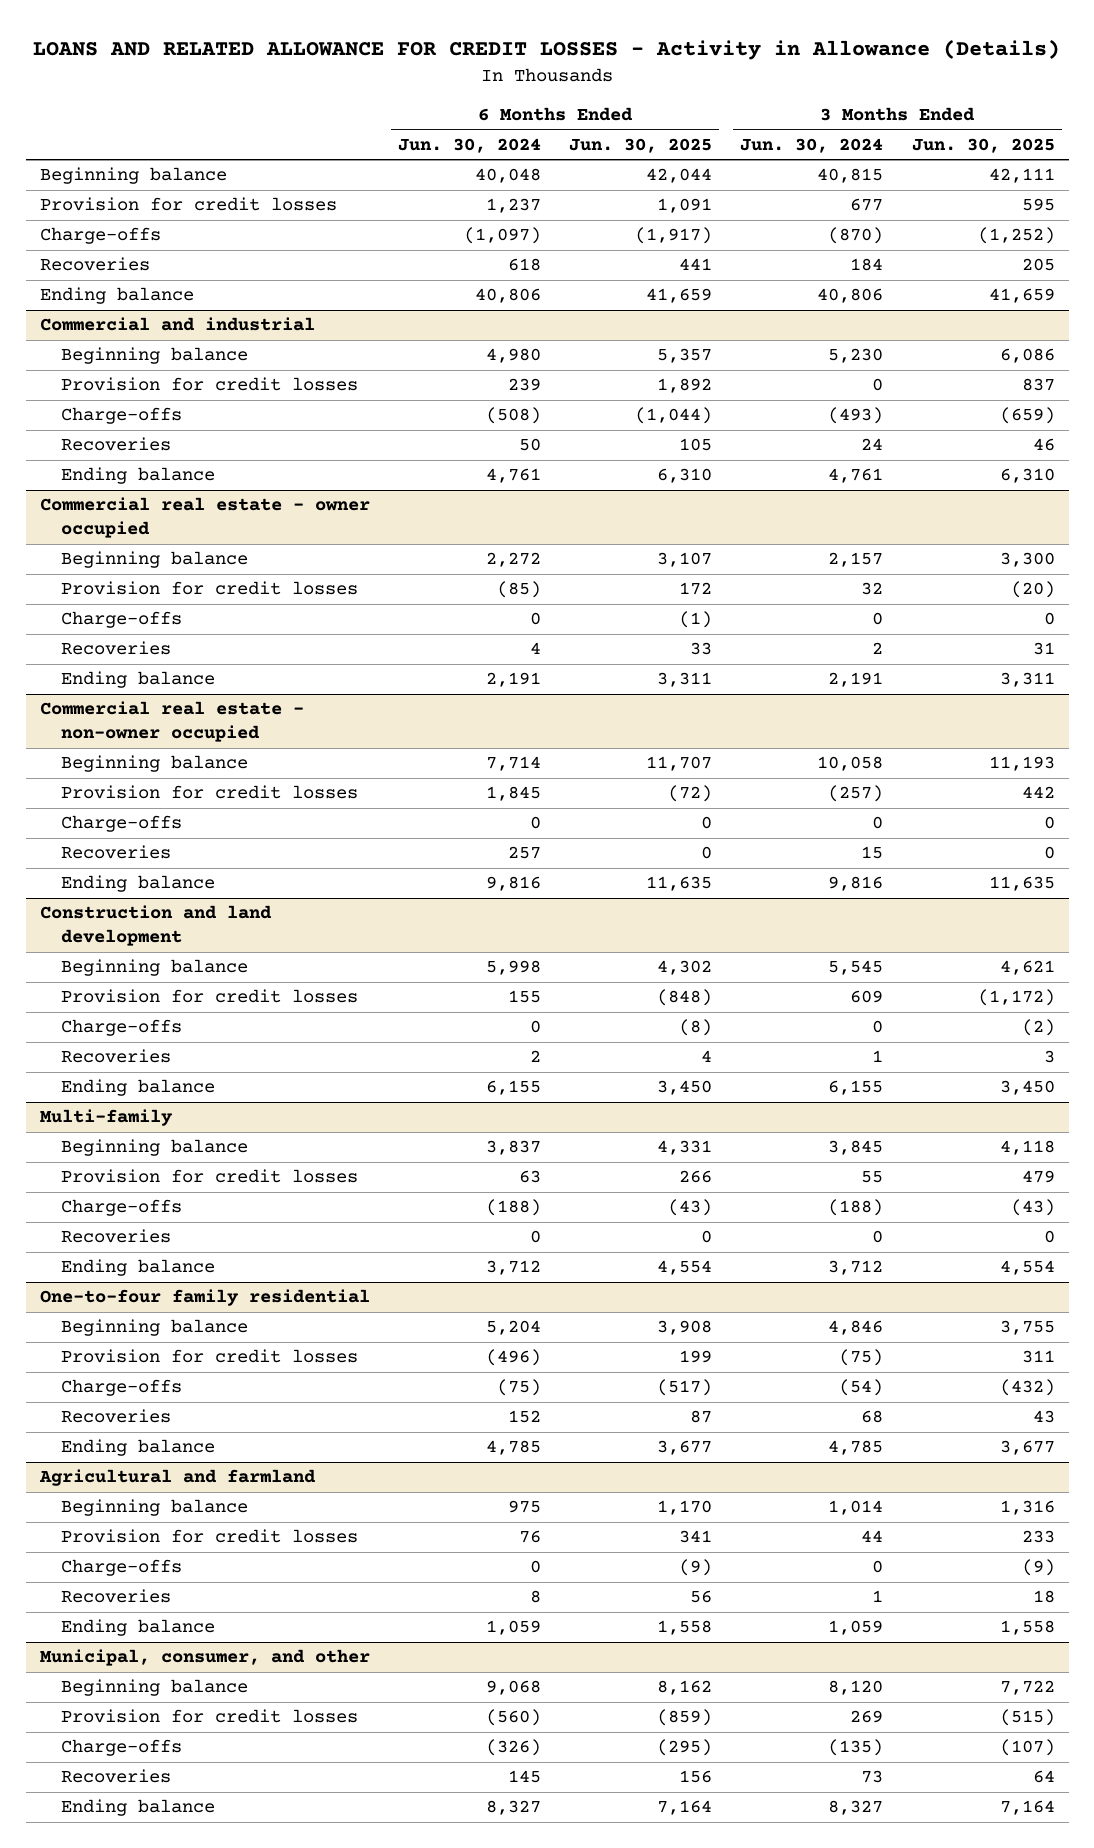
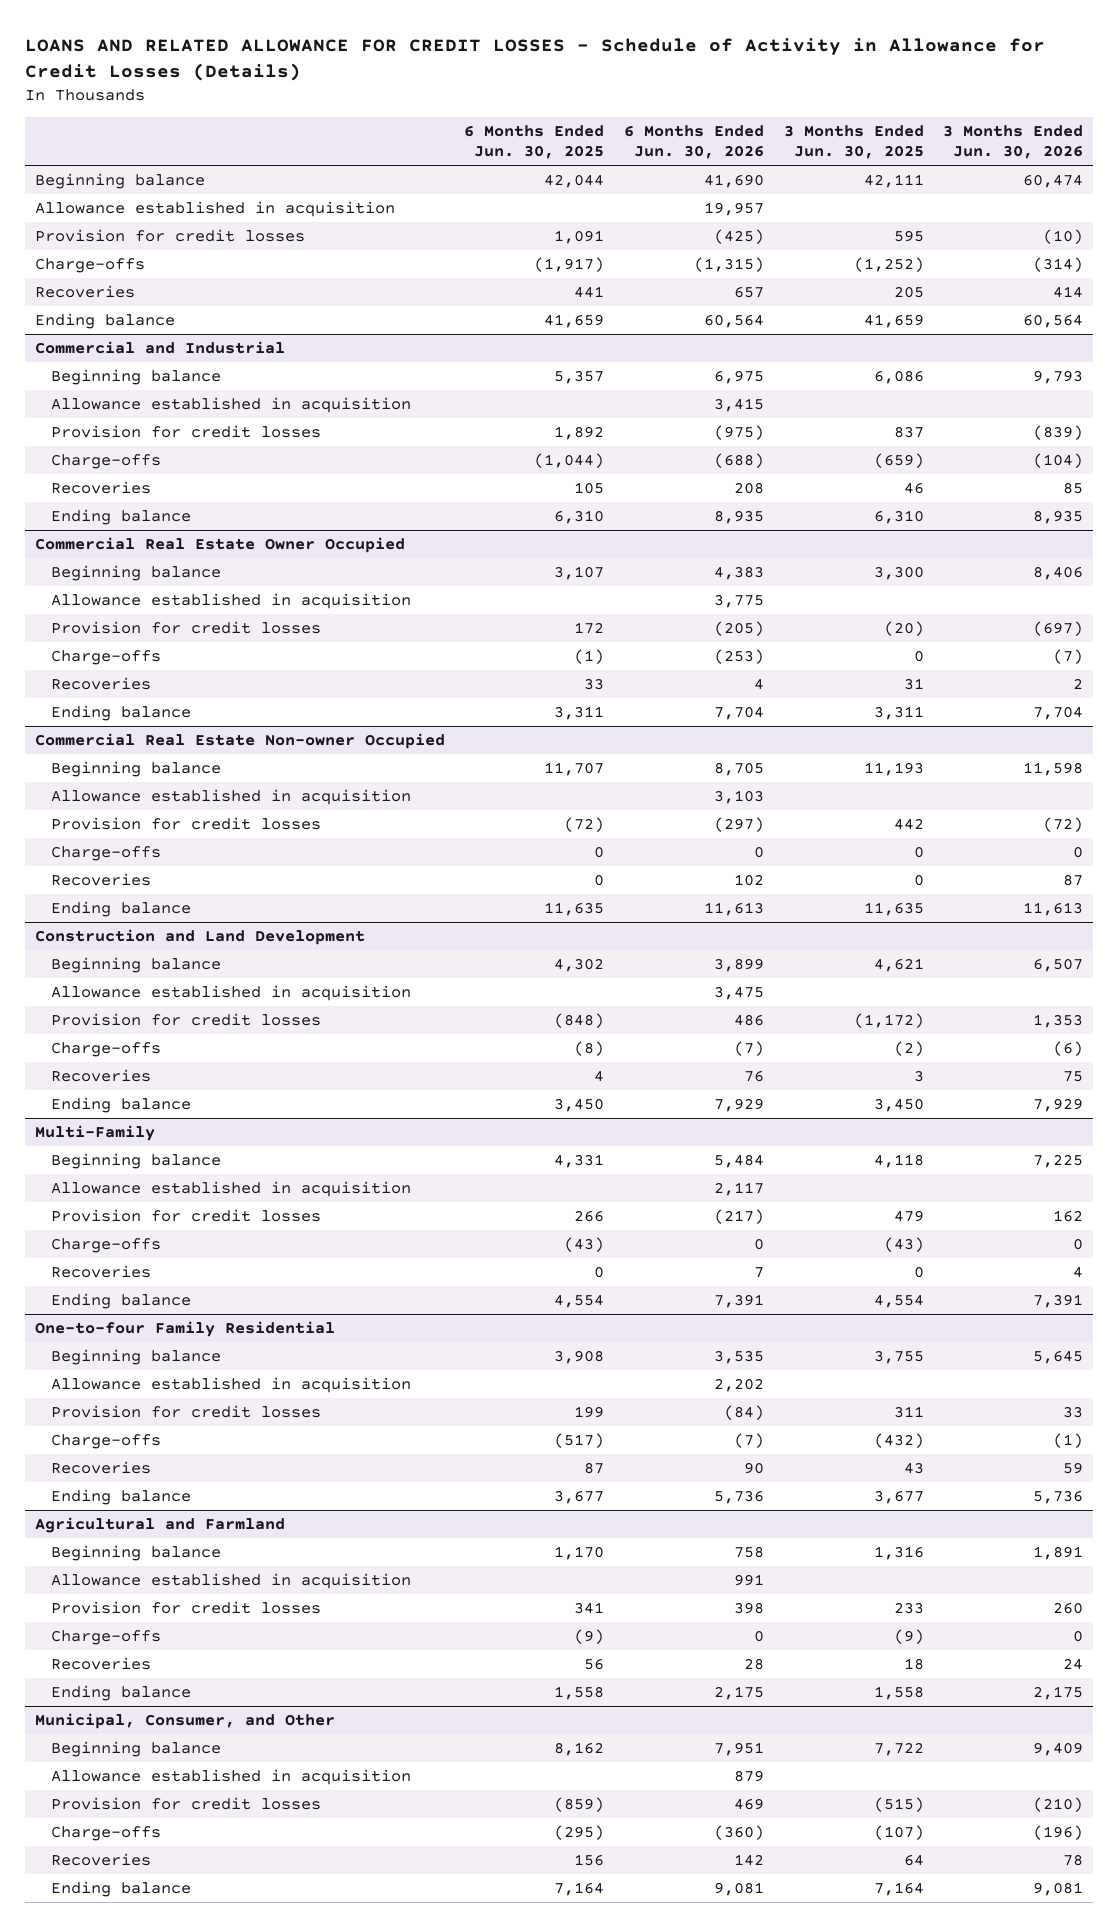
[33,39,1061,61] LOANS AND RELATED ALLOWANCE FOR CREDIT LOSSES - Activity in Allowance (Details) -> [25,38,1046,82] LOANS AND RELATED ALLOWANCE FOR CREDIT LOSSES - Schedule of Activity in Allowance for Credit Losses (Details)
[397,137,541,153] Jun. 30, 2024 -> none
[740,137,884,153] Jun. 30, 2024 -> none
none -> [624,124,765,159] 6 Months Ended Jun. 30, 2026
none -> [943,124,1084,159] 3 Months Ended Jun. 30, 2026
none -> [34,201,395,218] Allowance established in acquisition
[39,317,315,332] Commercial and industrial -> [34,341,285,355] Commercial and Industrial
none -> [51,397,412,414] Allowance established in acquisition
[39,497,370,539] Commercial real estate - owner occupied -> [34,537,405,554] Commercial Real Estate Owner Occupied
none -> [51,593,412,610] Allowance established in acquisition
[39,701,304,743] Commercial real estate - non-owner occupied -> [34,733,445,750] Commercial Real Estate Non-owner Occupied
none -> [51,789,412,806] Allowance established in acquisition
[39,905,272,947] Construction and land development -> [34,929,365,946] Construction and Land Development
none -> [51,985,412,1002] Allowance established in acquisition
[39,1109,173,1127] Multi-family -> [34,1125,155,1142] Multi-Family
none -> [51,1181,412,1198] Allowance established in acquisition
[39,1289,370,1307] One-to-four family residential -> [34,1321,335,1338] One-to-four Family Residential
none -> [51,1377,412,1394] Allowance established in acquisition
[38,1469,316,1487] Agricultural and farmland -> [34,1517,285,1534] Agricultural and Farmland
none -> [51,1573,412,1590] Allowance established in acquisition
[39,1649,370,1667] Municipal, consumer, and other -> [34,1713,335,1730] Municipal, Consumer, and Other
none -> [51,1769,412,1786] Allowance established in acquisition

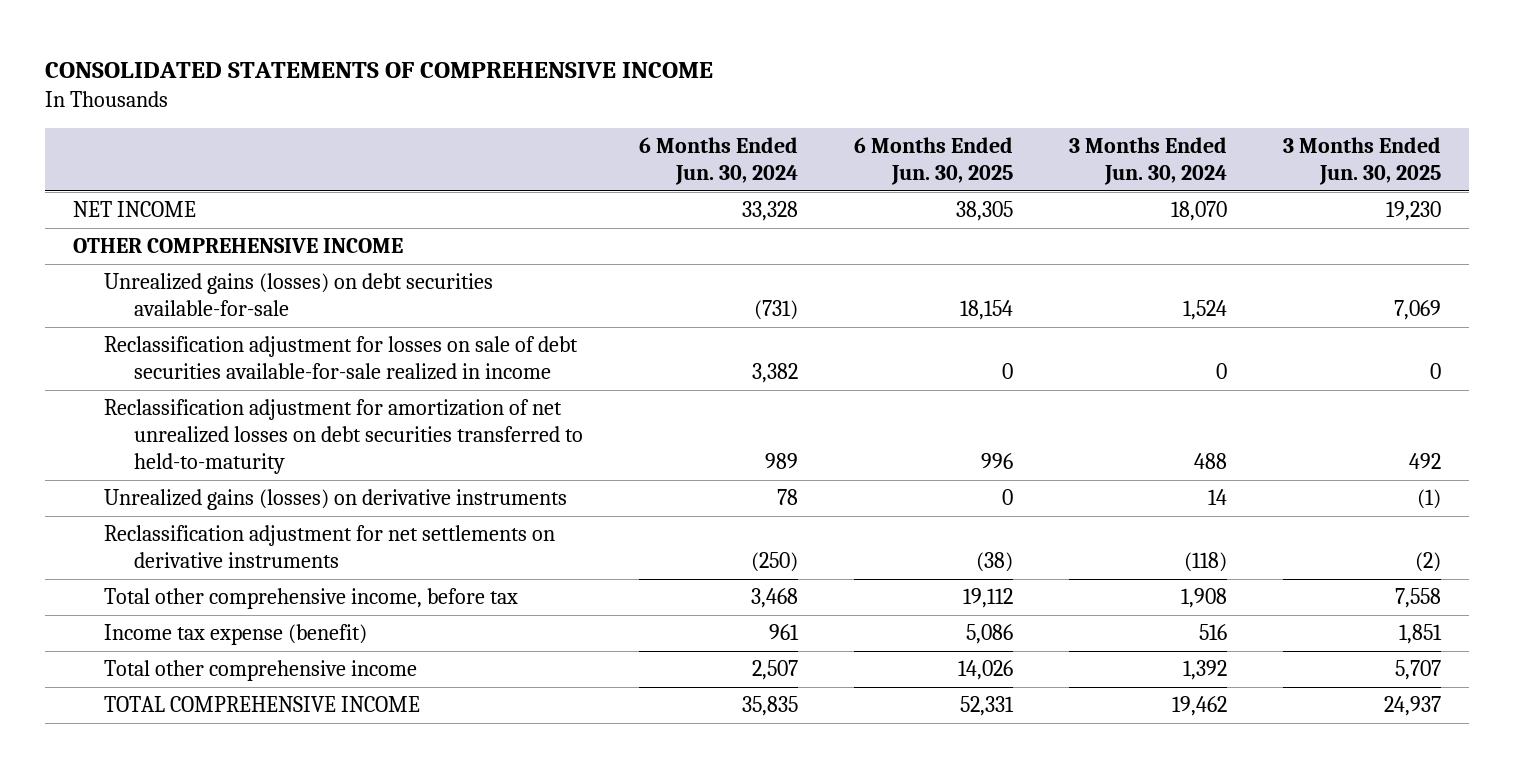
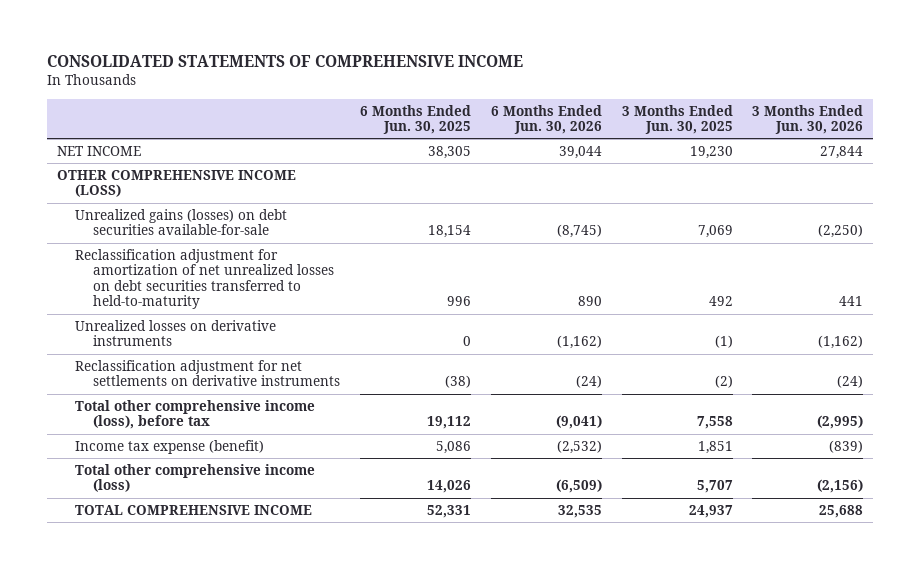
[639,137,799,186] 6 Months Ended Jun. 30, 2024 -> none
[1069,137,1228,186] 3 Months Ended Jun. 30, 2024 -> none
none -> [490,104,602,135] 6 Months Ended Jun. 30, 2026
none -> [752,104,864,135] 3 Months Ended Jun. 30, 2026
[72,238,403,254] OTHER COMPREHENSIVE INCOME -> [56,169,296,198] OTHER COMPREHENSIVE INCOME (LOSS)
[103,336,578,381] Reclassification adjustment for losses on sale of debt securities available-for-sale realized in income -> none
[103,489,567,511] Unrealized gains (losses) on derivative instruments -> [74,319,276,347] Unrealized losses on derivative instruments
[103,588,518,610] Total other comprehensive income, before tax -> [74,399,315,430] Total other comprehensive income (loss), before tax
[103,660,417,682] Total other comprehensive income -> [74,463,315,493] Total other comprehensive income (loss)

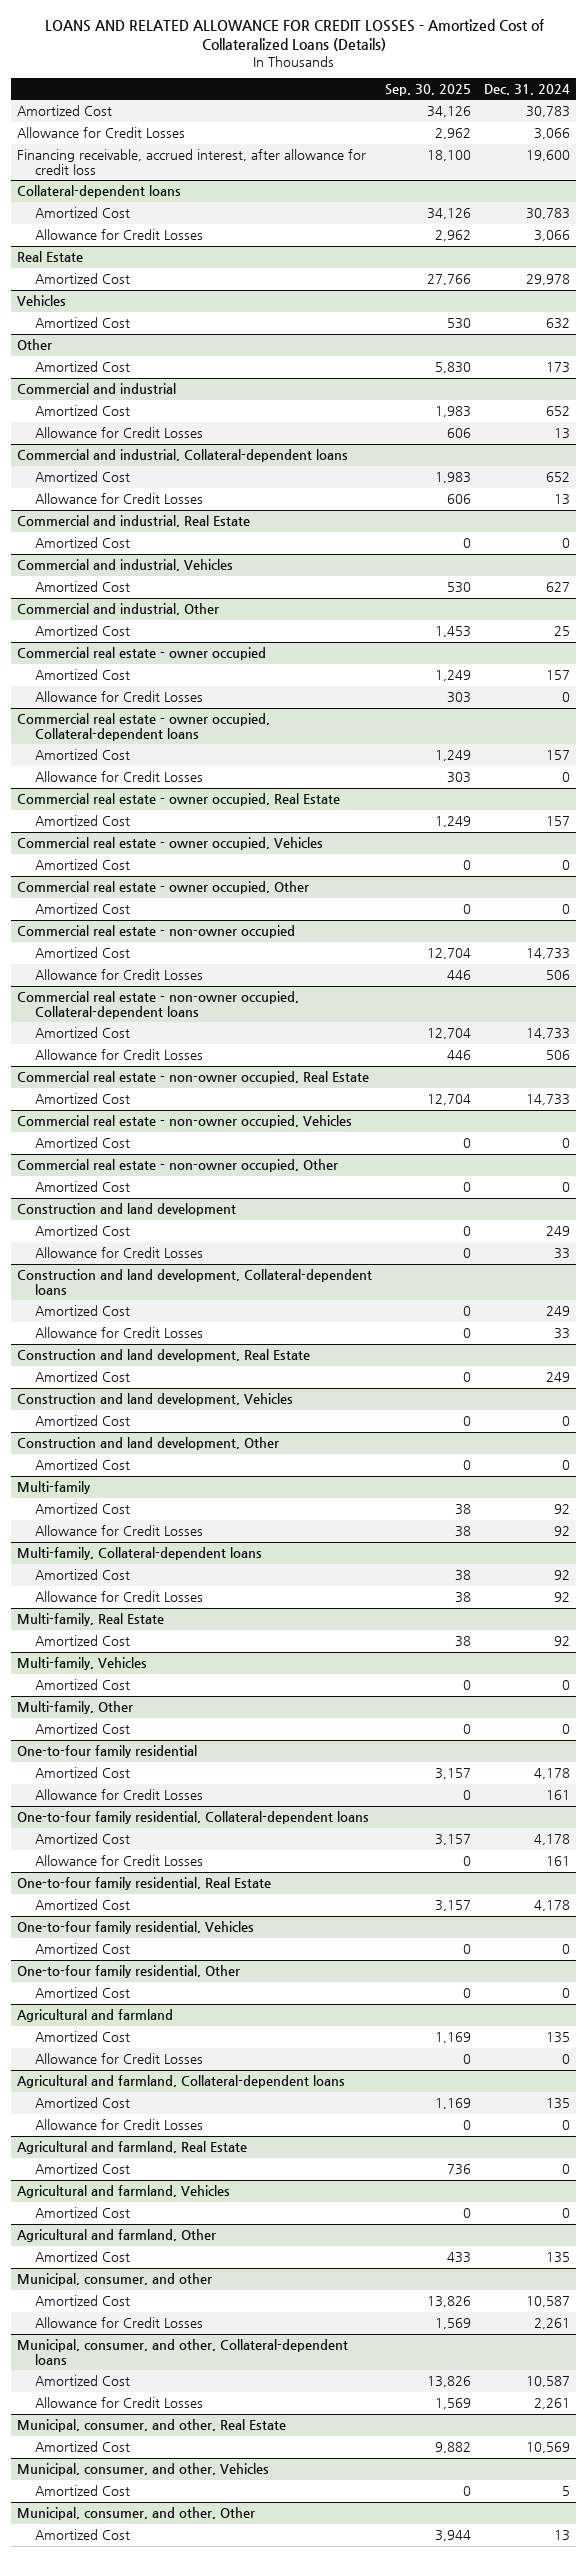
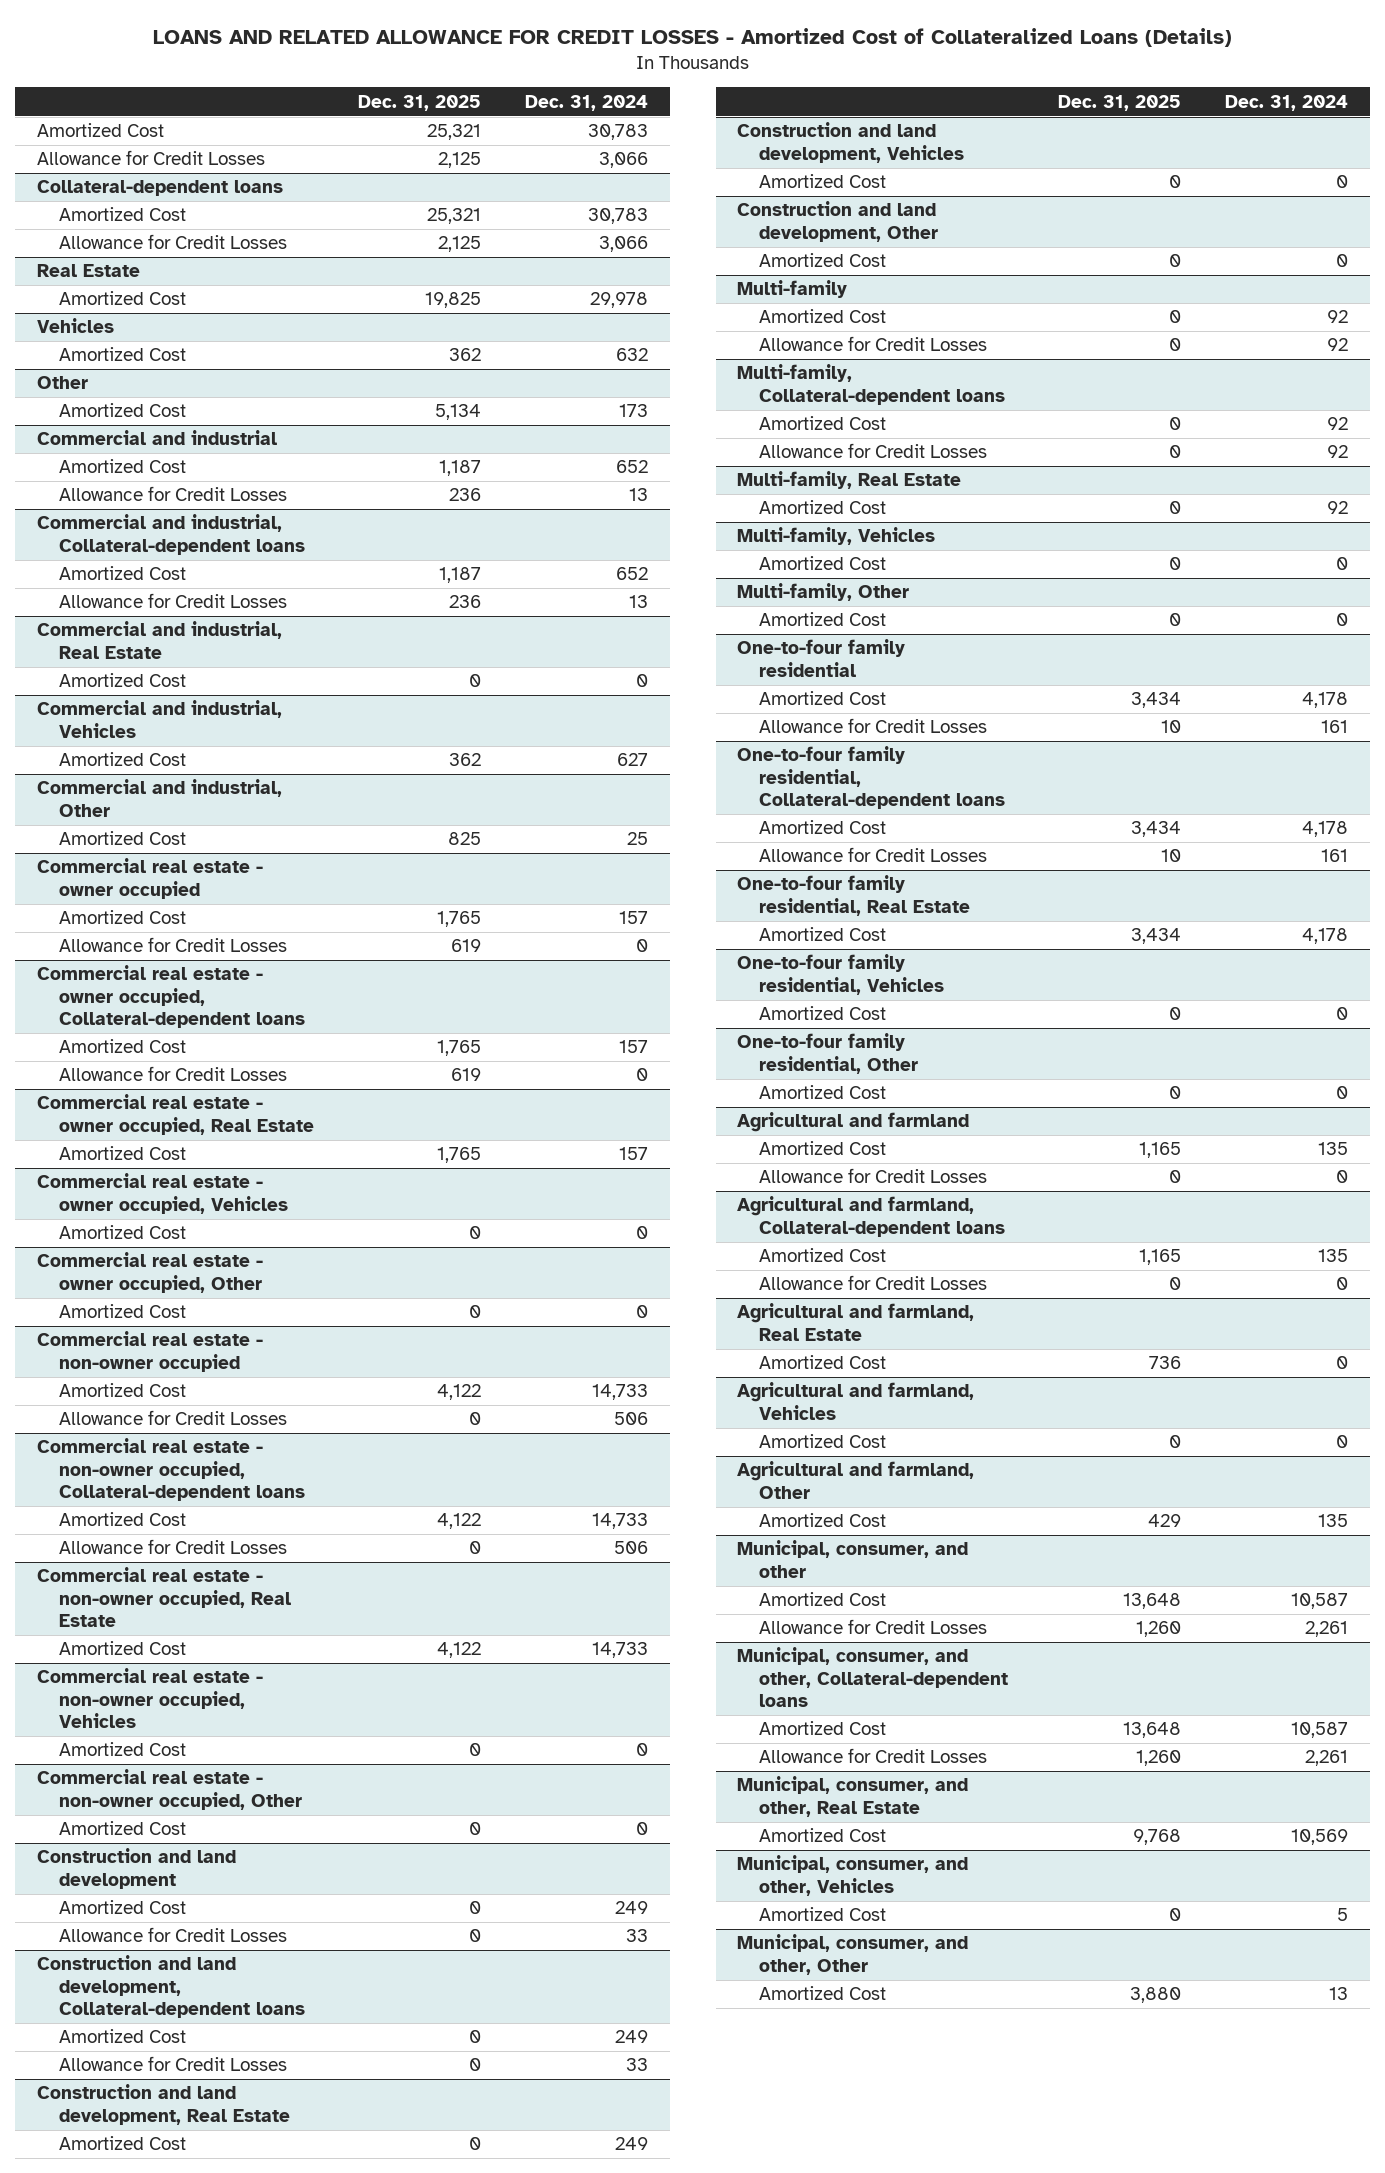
[385,83,472,96] Sep. 30, 2025 -> none
none -> [358,94,482,111] Dec. 31, 2025
[17,149,367,175] Financing receivable, accrued interest, after allowance for credit loss -> none

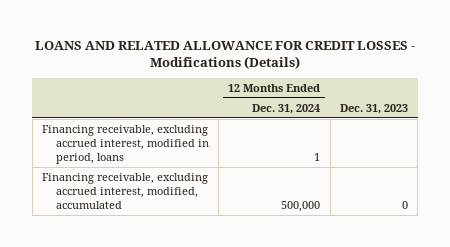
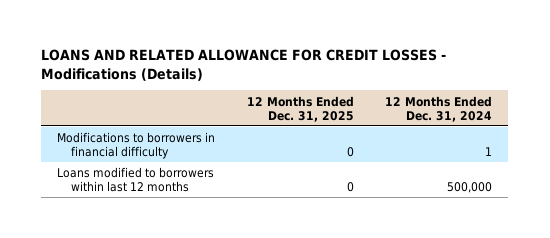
[339,103,408,114] Dec. 31, 2023 -> none
none -> [246,95,354,122] 12 Months Ended Dec. 31, 2025
[41,124,209,164] Financing receivable, excluding accrued interest, modified in period, loans -> [57,132,216,160] Modifications to borrowers in financial difficulty
[41,172,208,209] Financing receivable, excluding accrued interest, modified, accumulated -> [57,167,215,193] Loans modified to borrowers within last 12 months

